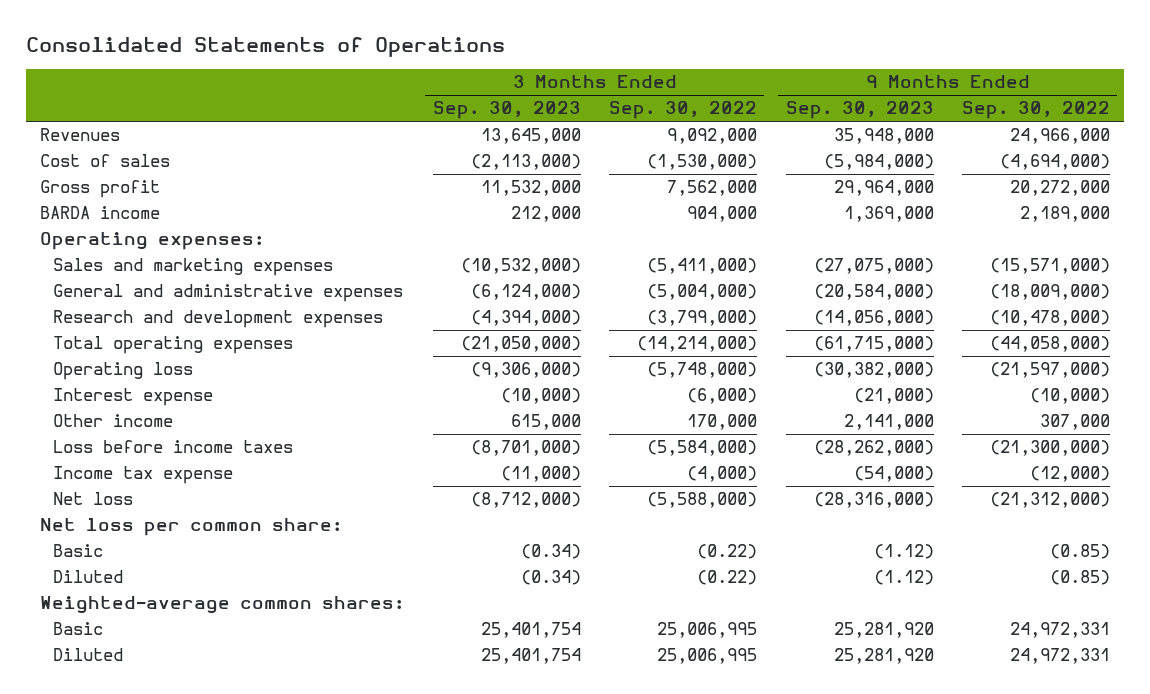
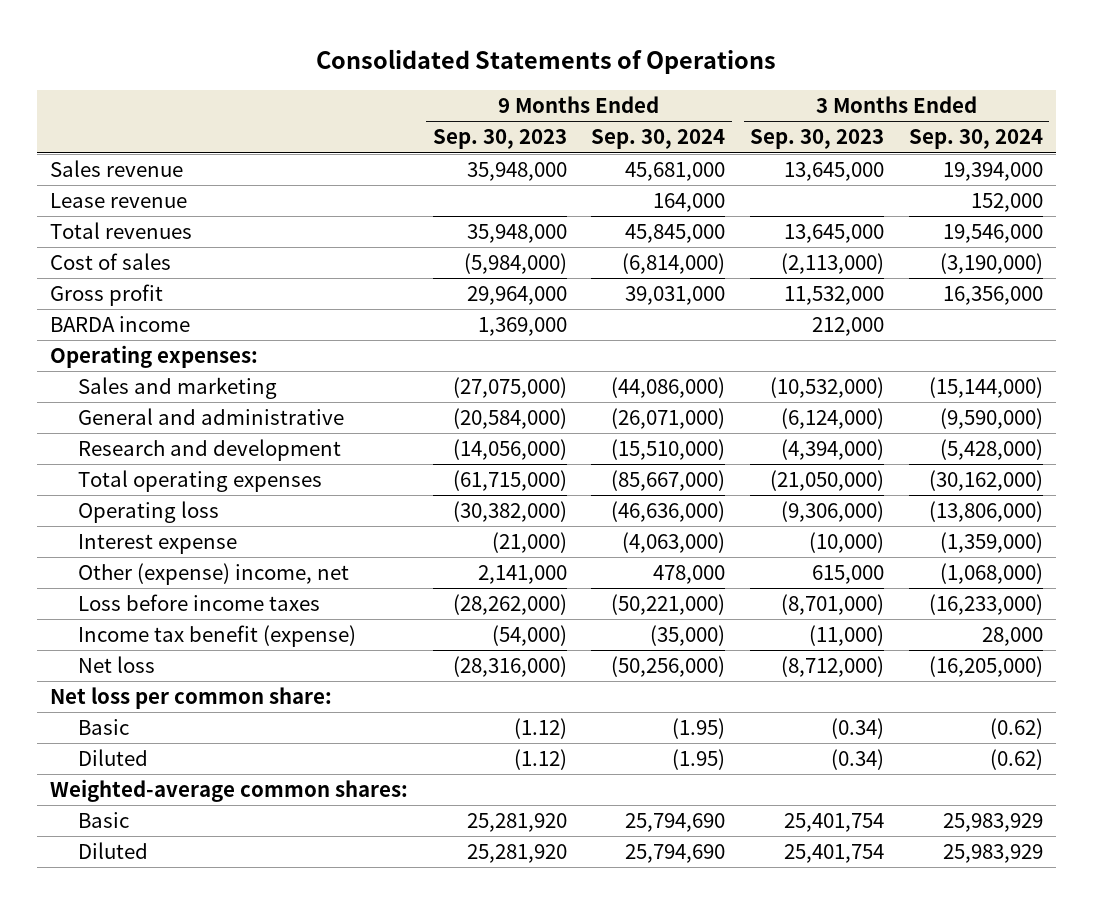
[609,101,758,120] Sep. 30, 2022 -> none
[962,101,1111,120] Sep. 30, 2022 -> none
none -> [591,129,726,150] Sep. 30, 2024
none -> [909,129,1044,150] Sep. 30, 2024
none -> [49,160,183,178] Sales revenue
none -> [49,193,187,209] Lease revenue
[40,128,121,142] Revenues -> [49,222,192,240] Total revenues
[52,258,333,277] Sales and marketing expenses -> [77,377,277,400] Sales and marketing
[52,284,403,303] General and administrative expenses -> [77,408,344,426] General and administrative
[52,310,383,329] Research and development expenses -> [77,439,341,462] Research and development
[52,414,173,428] Other income -> [77,563,349,586] Other (expense) income, net
[52,466,233,485] Income tax expense -> [77,625,356,648] Income tax benefit (expense)

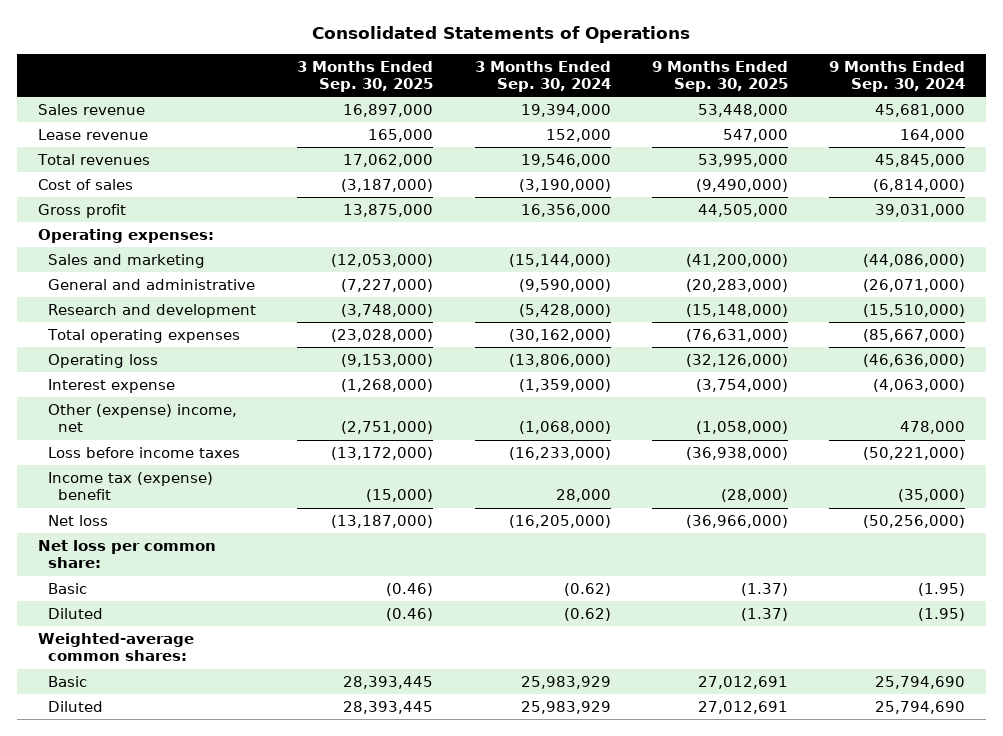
[432,129,567,150] Sep. 30, 2023 -> none
[750,129,885,150] Sep. 30, 2023 -> none
none -> [297,60,434,92] 3 Months Ended Sep. 30, 2025
none -> [651,60,788,92] 9 Months Ended Sep. 30, 2025
[49,316,190,333] BARDA income -> none
[77,625,356,648] Income tax benefit (expense) -> [48,471,214,501] Income tax (expense) benefit

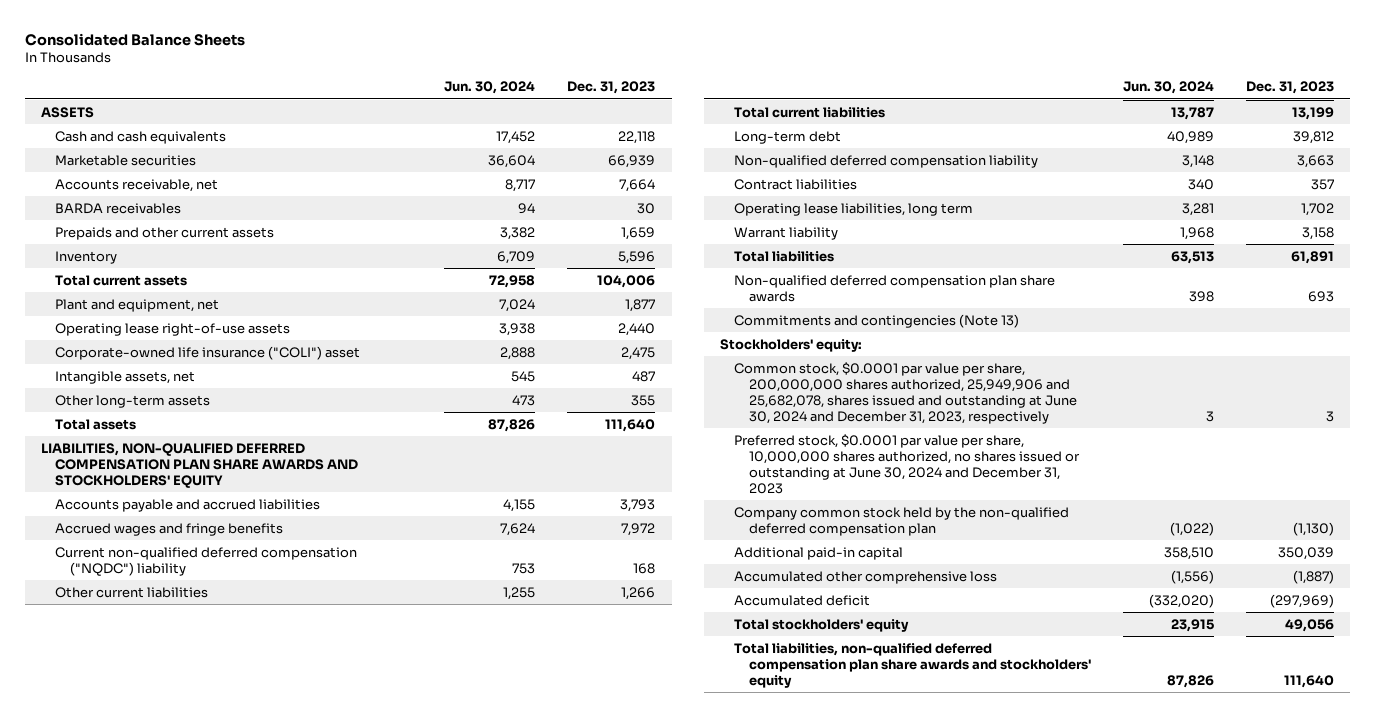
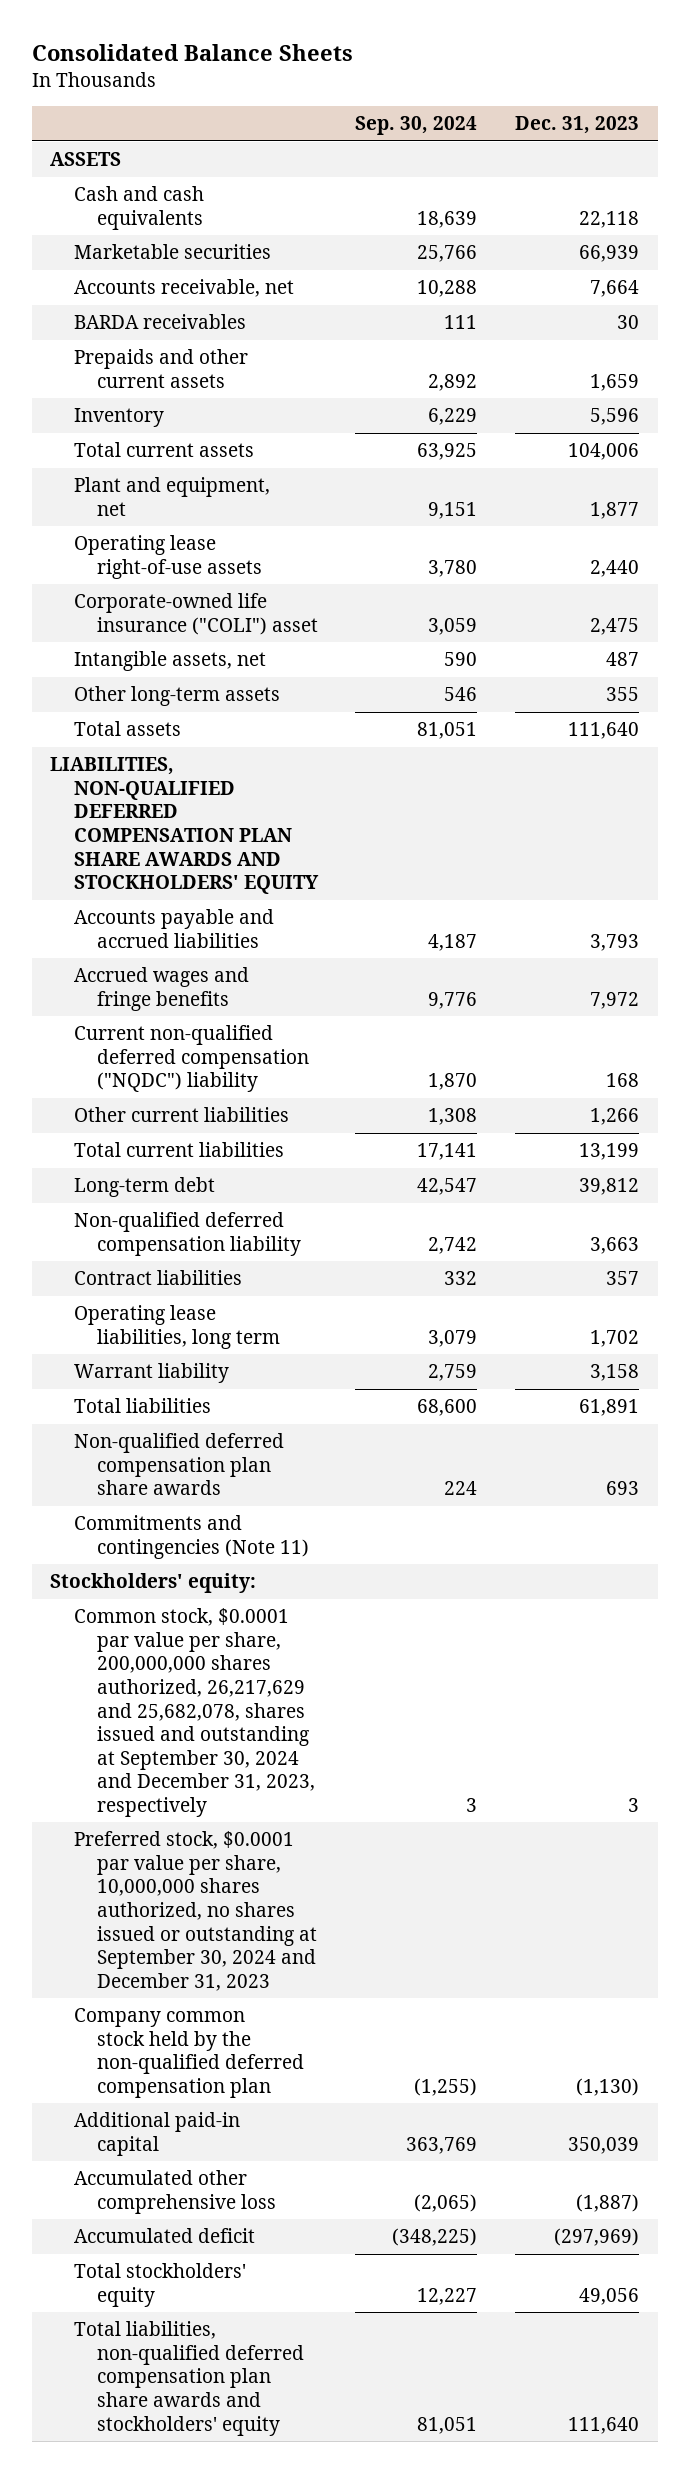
[444,81,536,95] Jun. 30, 2024 -> none
none -> [355,116,478,136] Sep. 30, 2024
[734,313,1020,328] Commitments and contingencies (Note 13) -> [73,1515,309,1559] Commitments and contingencies (Note 11)
[734,361,1077,424] Common stock, $0.0001 par value per share, 200,000,000 shares authorized, 25,949,906 and 25,682,078, shares issued and outstanding at June 30, 2024 and December 31, 2023, respectively -> [73,1608,315,1817] Common stock, $0.0001 par value per share, 200,000,000 shares authorized, 26,217,629 and 25,682,078, shares issued and outstanding at September 30, 2024 and December 31, 2023, respectively
[734,433,1080,494] Preferred stock, $0.0001 par value per share, 10,000,000 shares authorized, no shares issued or outstanding at June 30, 2024 and December 31, 2023 -> [73,1831,317,1991] Preferred stock, $0.0001 par value per share, 10,000,000 shares authorized, no shares issued or outstanding at September 30, 2024 and December 31, 2023

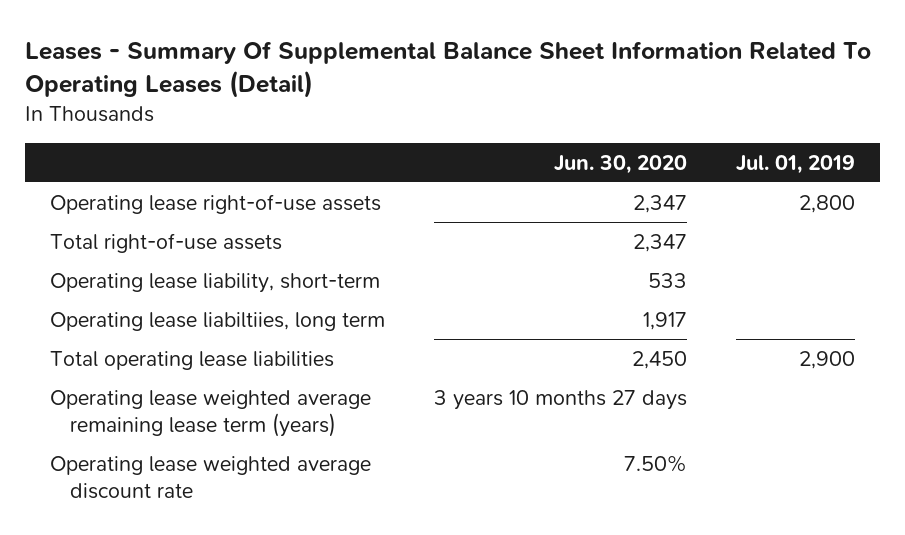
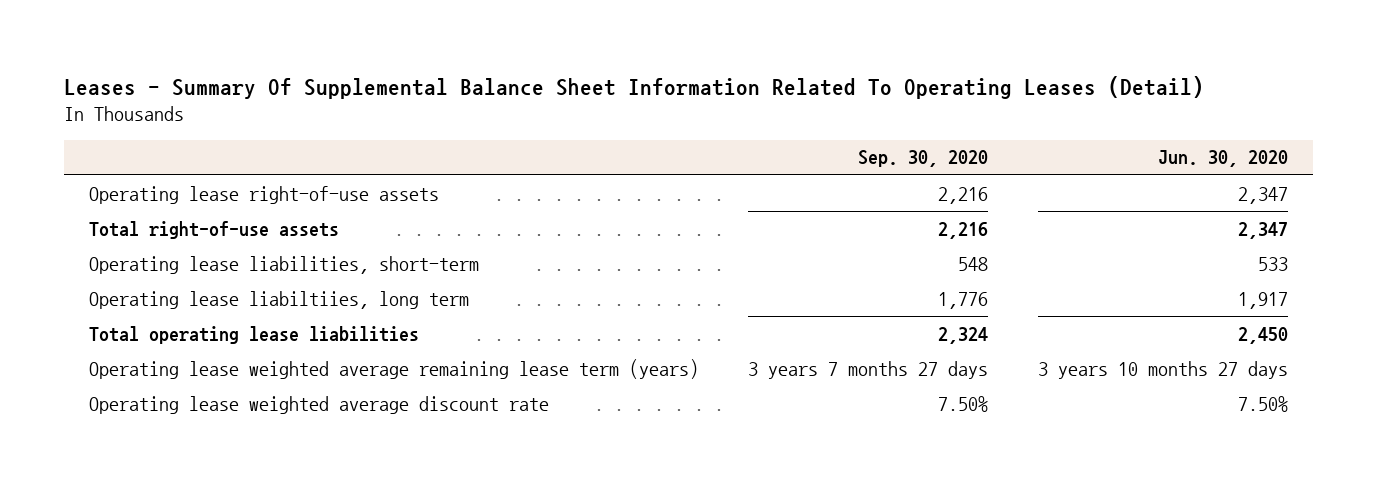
[736,154,856,174] Jul. 01, 2019 -> none
none -> [858,150,989,168] Sep. 30, 2020
[49,273,380,294] Operating lease liability, short-term -> [88,255,479,274] Operating lease liabilities, short-term

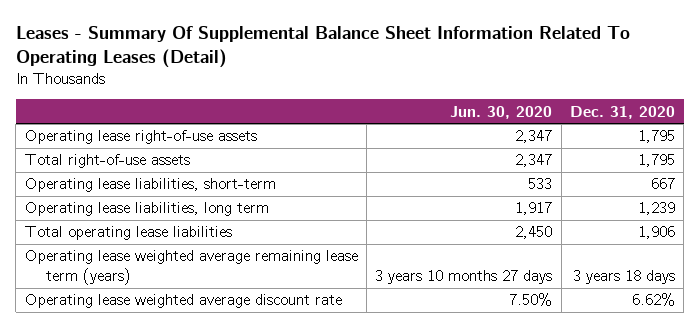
[858,150,989,168] Sep. 30, 2020 -> none
none -> [570,105,676,119] Dec. 31, 2020
[88,290,469,309] Operating lease liabiltiies, long term -> [24,202,269,217] Operating lease liabilities, long term

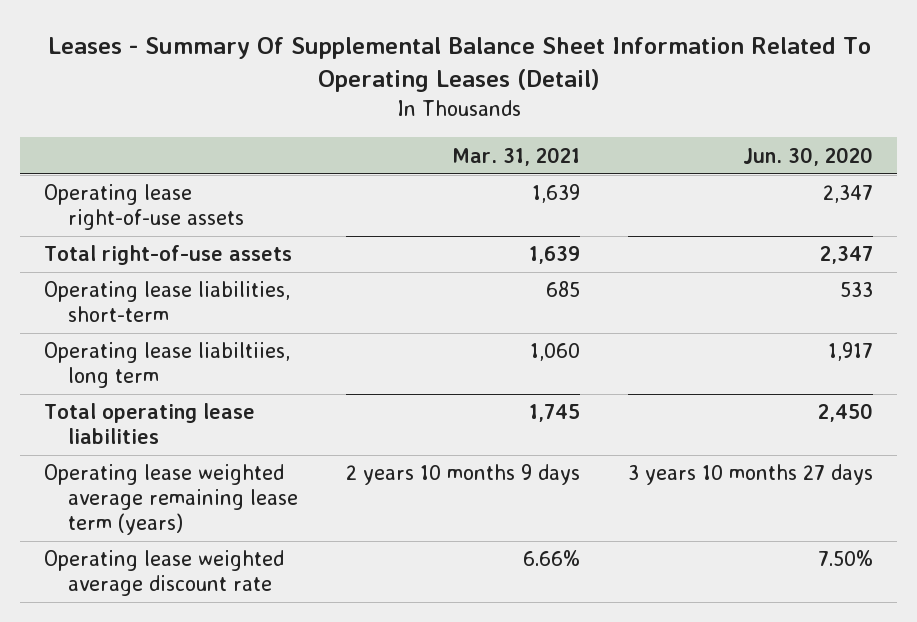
[570,105,676,119] Dec. 31, 2020 -> none
none -> [451,146,580,166] Mar. 31, 2021
[24,202,269,217] Operating lease liabilities, long term -> [44,342,291,389] Operating lease liabiltiies, long term

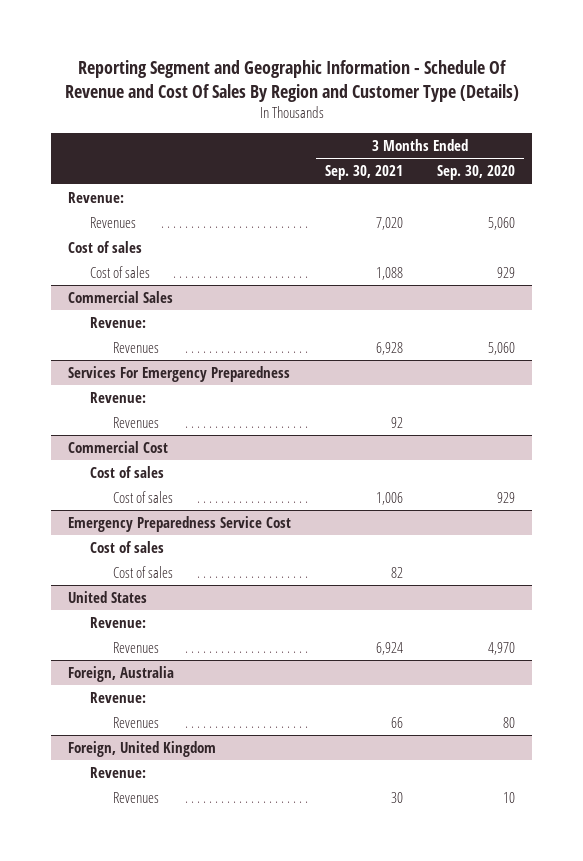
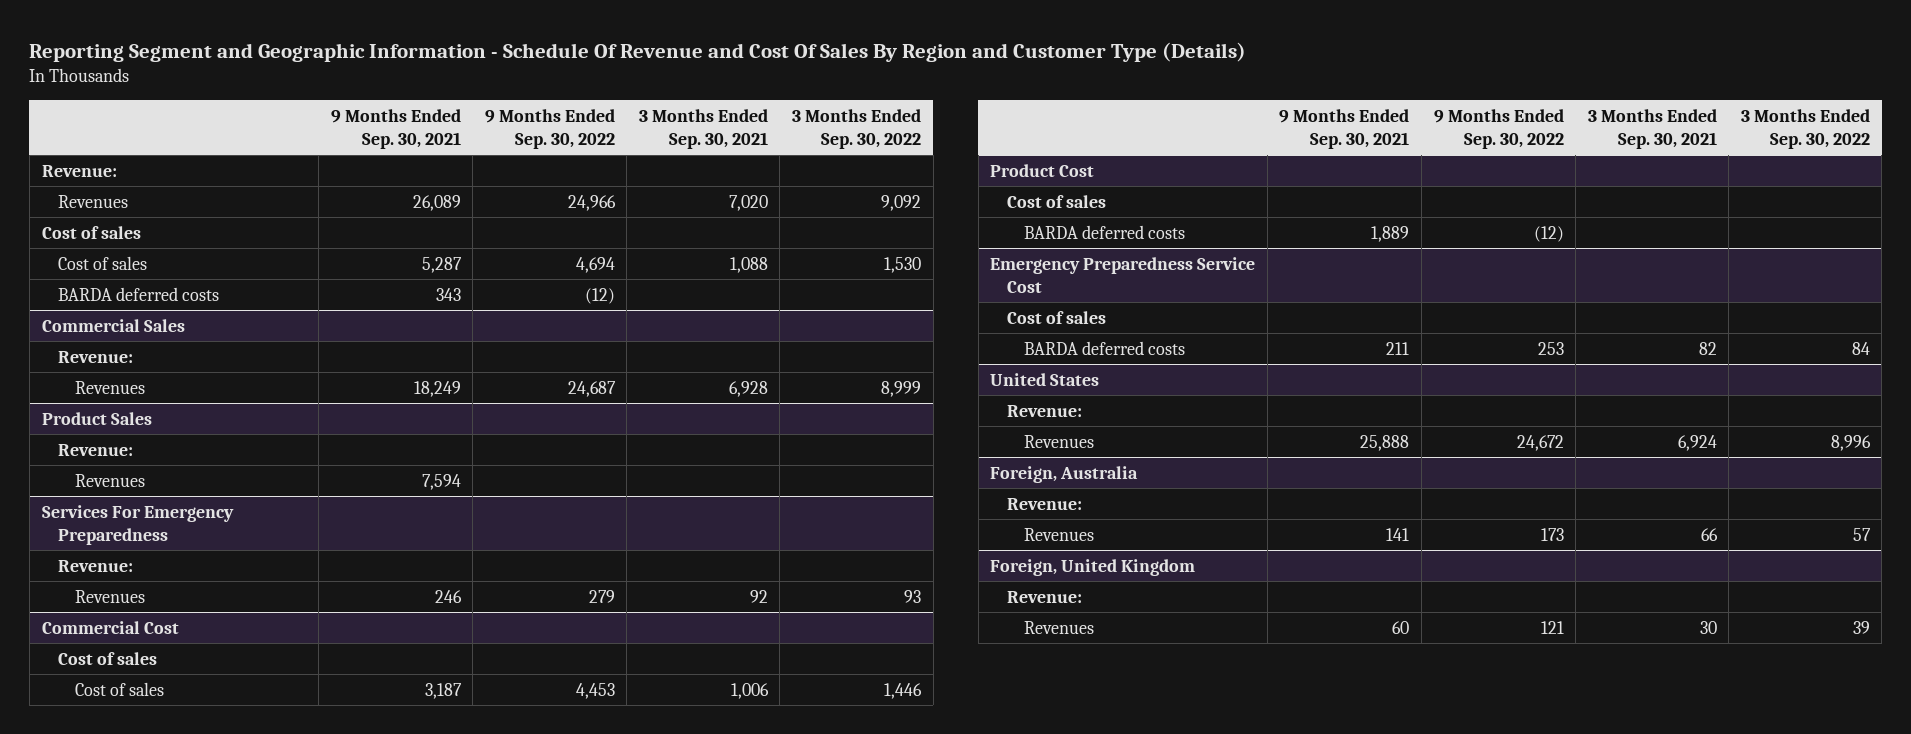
[437,165,516,181] Sep. 30, 2020 -> none
none -> [330,108,461,149] 9 Months Ended Sep. 30, 2021
none -> [484,108,615,149] 9 Months Ended Sep. 30, 2022
none -> [792,108,922,149] 3 Months Ended Sep. 30, 2022
none -> [58,286,220,301] BARDA deferred costs
none -> [41,411,152,425] Product Sales
none -> [58,443,134,456] Revenue:
none -> [75,473,146,487] Revenues
none -> [990,163,1095,177] Product Cost
none -> [1007,194,1107,208] Cost of sales
none -> [1023,224,1185,239] BARDA deferred costs
[112,566,173,579] Cost of sales -> none
none -> [1023,340,1185,355] BARDA deferred costs

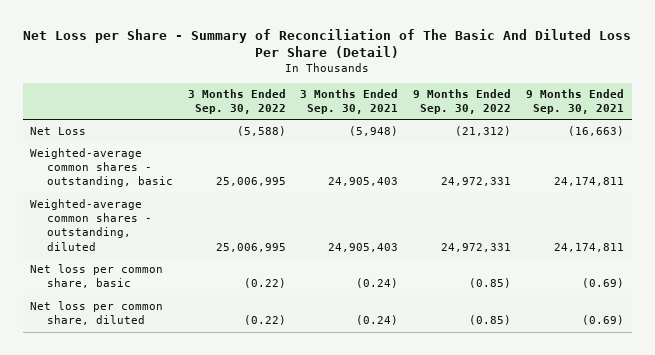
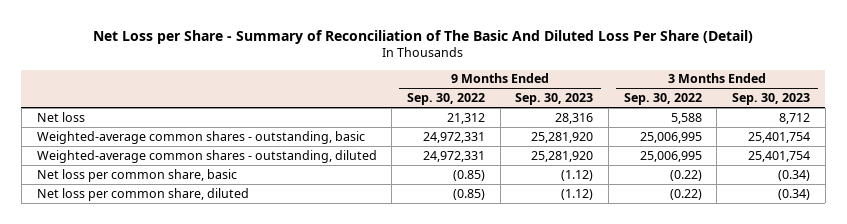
[300,88,399,115] 3 Months Ended Sep. 30, 2021 -> none
[526,88,625,115] 9 Months Ended Sep. 30, 2021 -> none
none -> [515,93,594,106] Sep. 30, 2023
none -> [732,93,811,106] Sep. 30, 2023
[30,127,87,136] Net Loss -> [36,111,85,122] Net loss
[236,126,286,137] (5,588) -> [670,112,702,124] 5,588
[455,126,512,137] (21,312) -> [446,112,485,124] 21,312

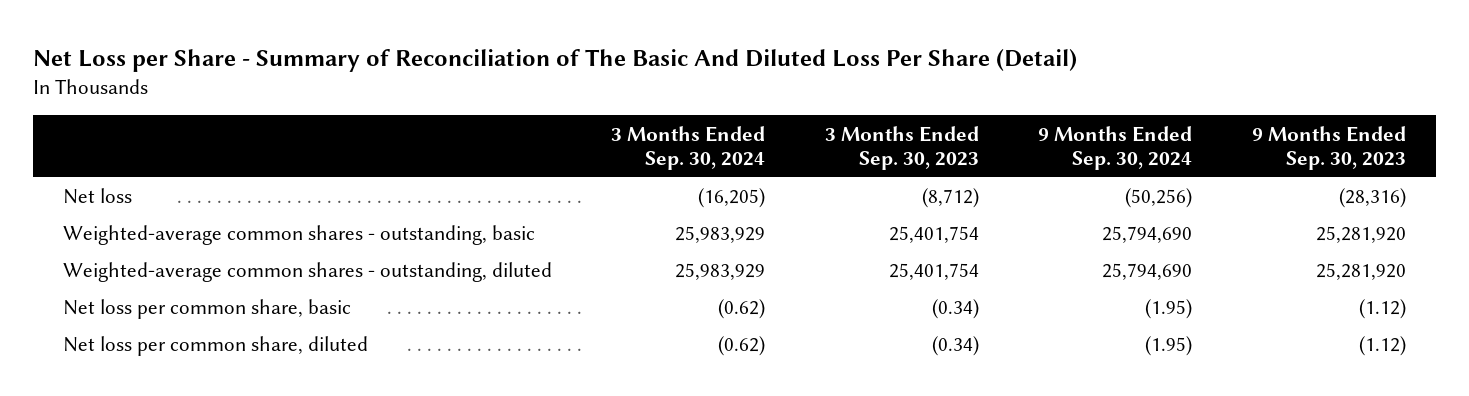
[406,93,485,106] Sep. 30, 2022 -> none
[623,93,702,106] Sep. 30, 2022 -> none
none -> [611,125,766,170] 3 Months Ended Sep. 30, 2024
none -> [1038,125,1193,170] 9 Months Ended Sep. 30, 2024
[555,112,594,124] 28,316 -> [1338,188,1406,209] (28,316)
[779,112,811,124] 8,712 -> [921,188,979,209] (8,712)

